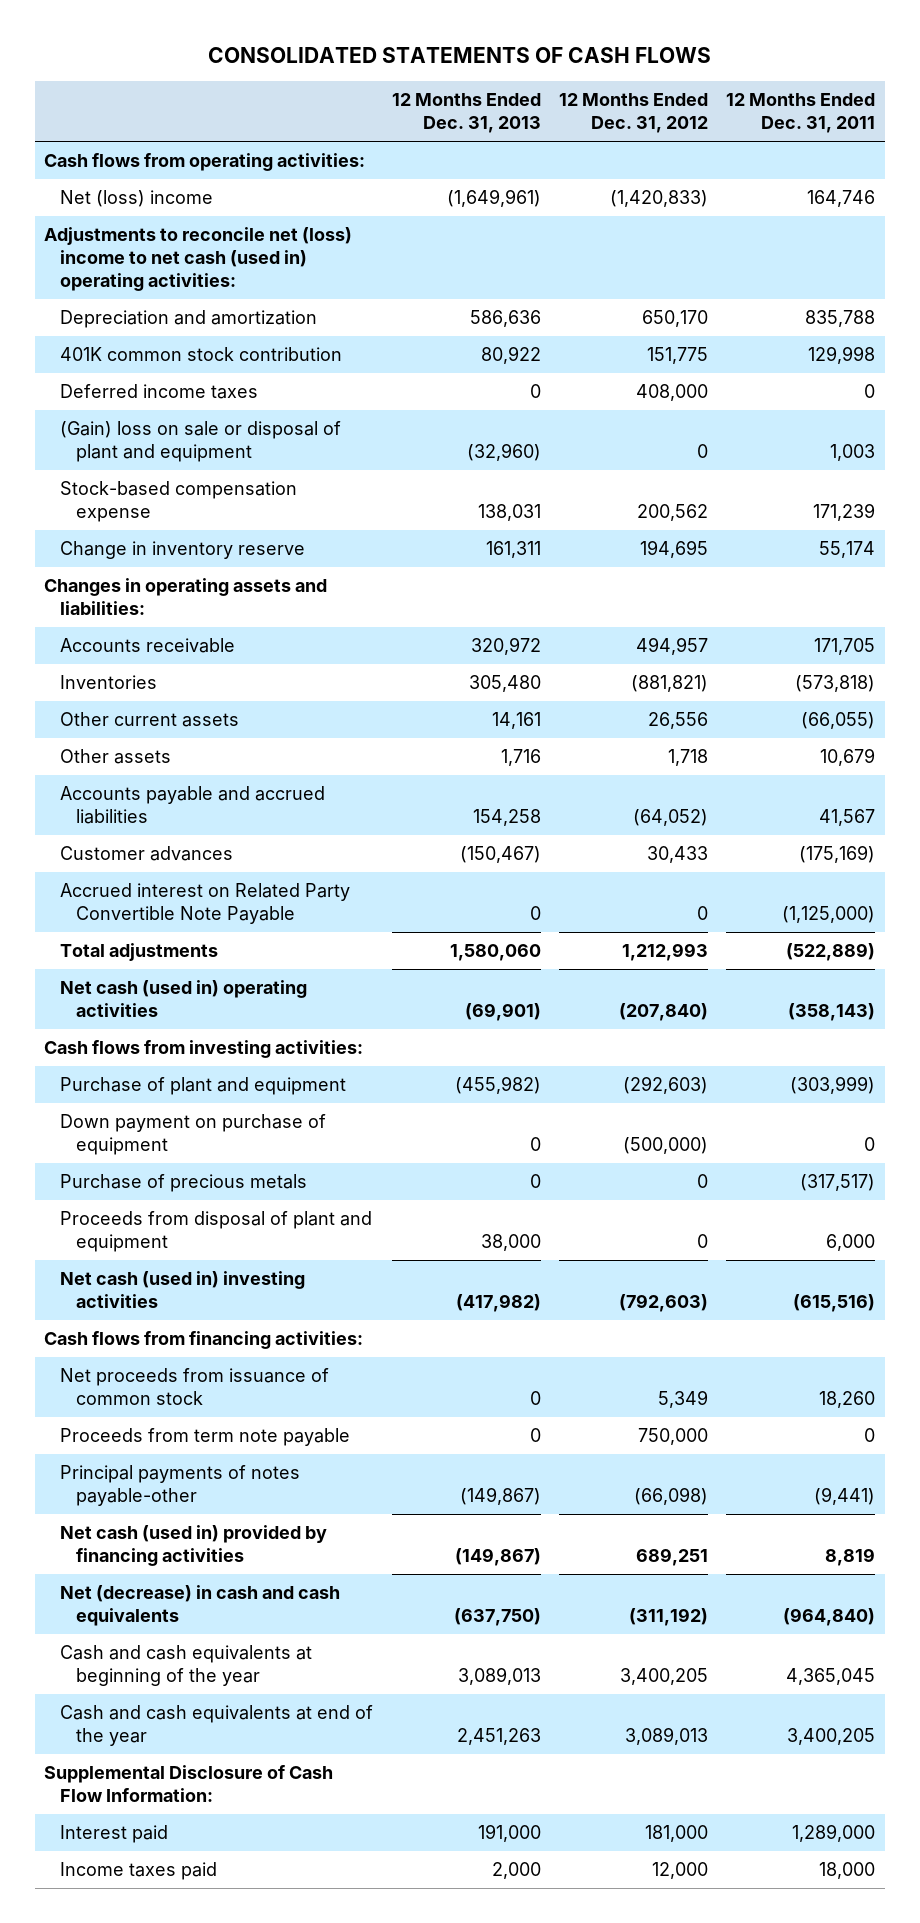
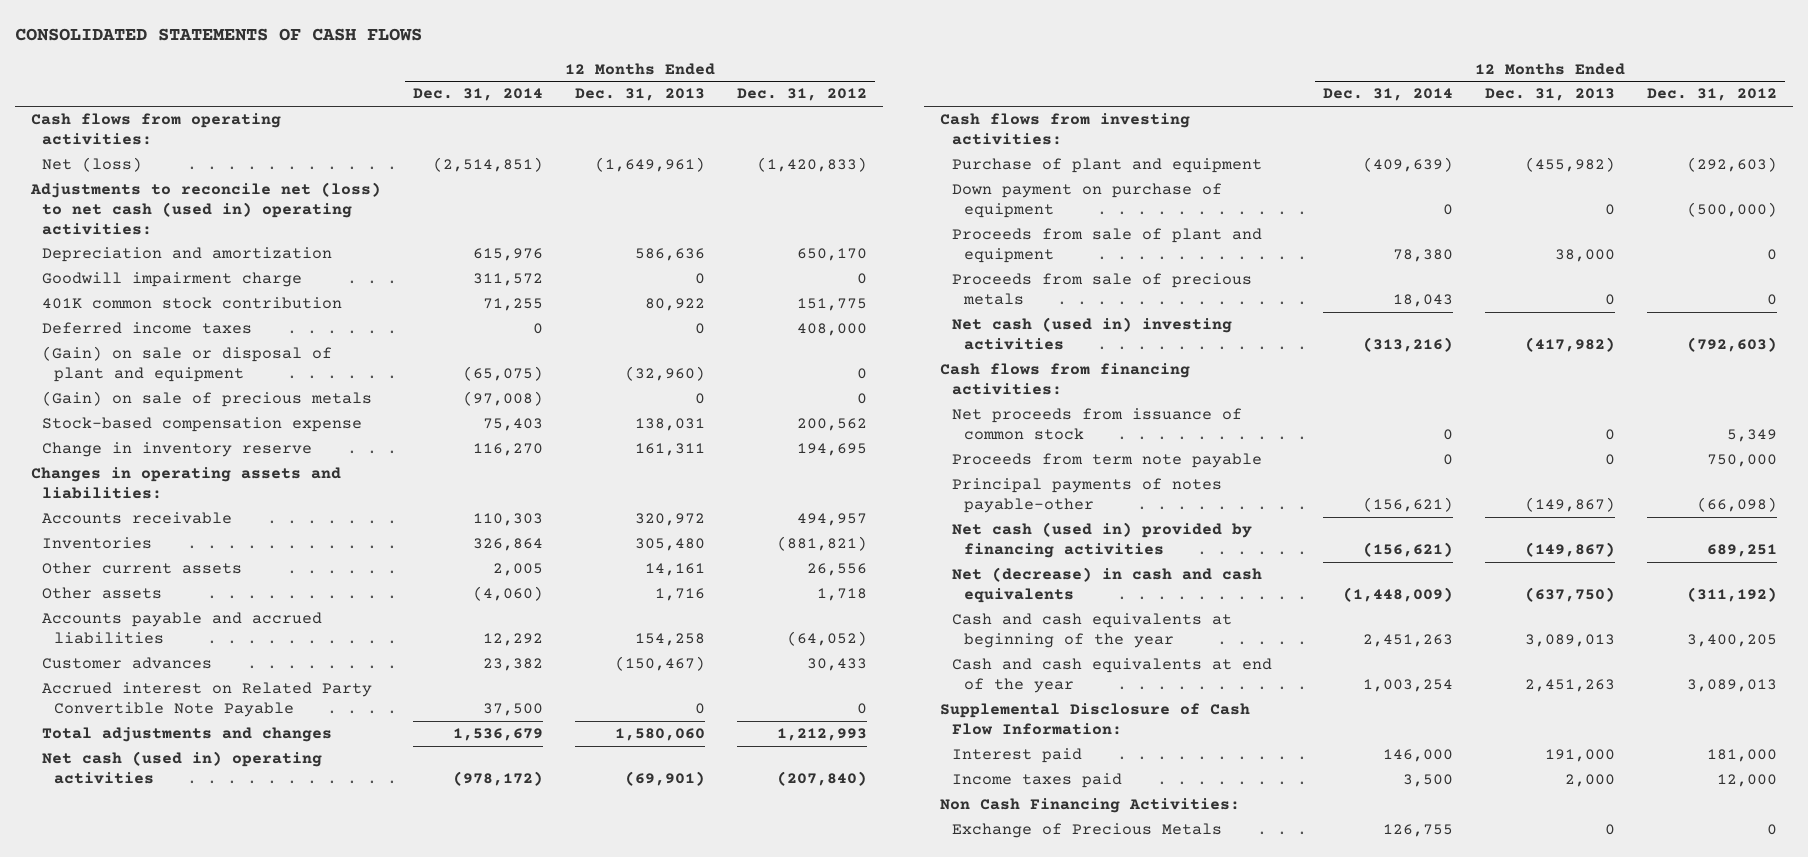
[726,93,876,134] 12 Months Ended Dec. 31, 2011 -> none
none -> [412,88,543,102] Dec. 31, 2014
[60,190,214,208] Net (loss) income -> [42,157,143,173] Net (loss)
[44,227,353,292] Adjustments to reconcile net (loss) income to net cash (used in) operating activities: -> [29,182,381,235] Adjustments to reconcile net (loss) to net cash (used in) operating activities:
none -> [42,272,303,288] Goodwill impairment charge
[60,421,342,463] (Gain) loss on sale or disposal of plant and equipment -> [42,346,333,382] (Gain) on sale or disposal of plant and equipment
none -> [42,391,373,408] (Gain) on sale of precious metals
[60,943,219,962] Total adjustments -> [42,727,333,743] Total adjustments and changes
[60,1174,308,1193] Purchase of precious metals -> none
[60,1211,373,1253] Proceeds from disposal of plant and equipment -> [952,228,1263,263] Proceeds from sale of plant and equipment
none -> [952,273,1253,305] Proceeds from sale of precious metals
none -> [940,798,1241,814] Non Cash Financing Activities:
none -> [952,823,1223,839] Exchange of Precious Metals

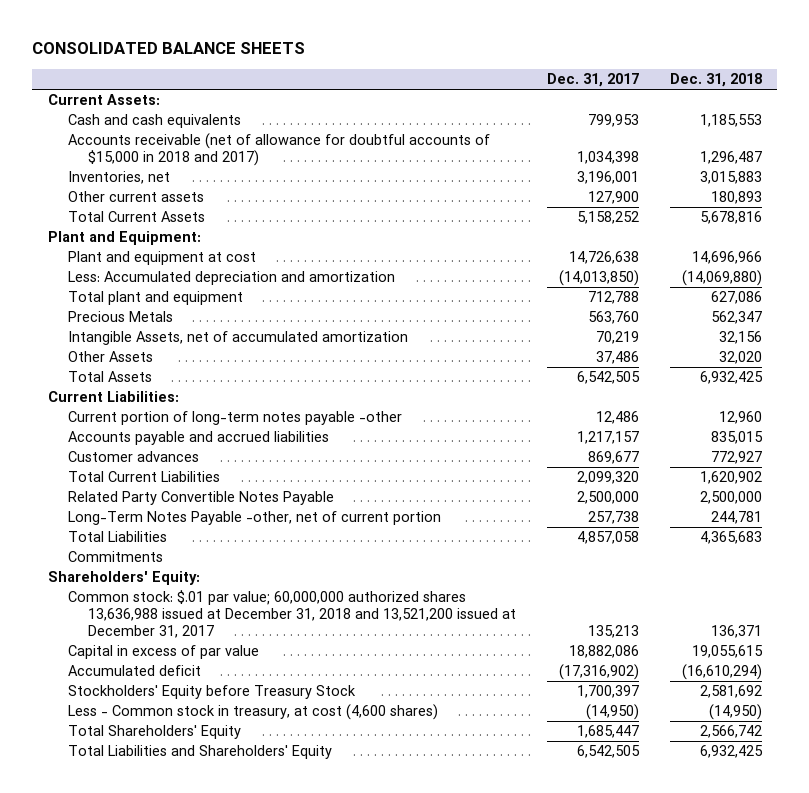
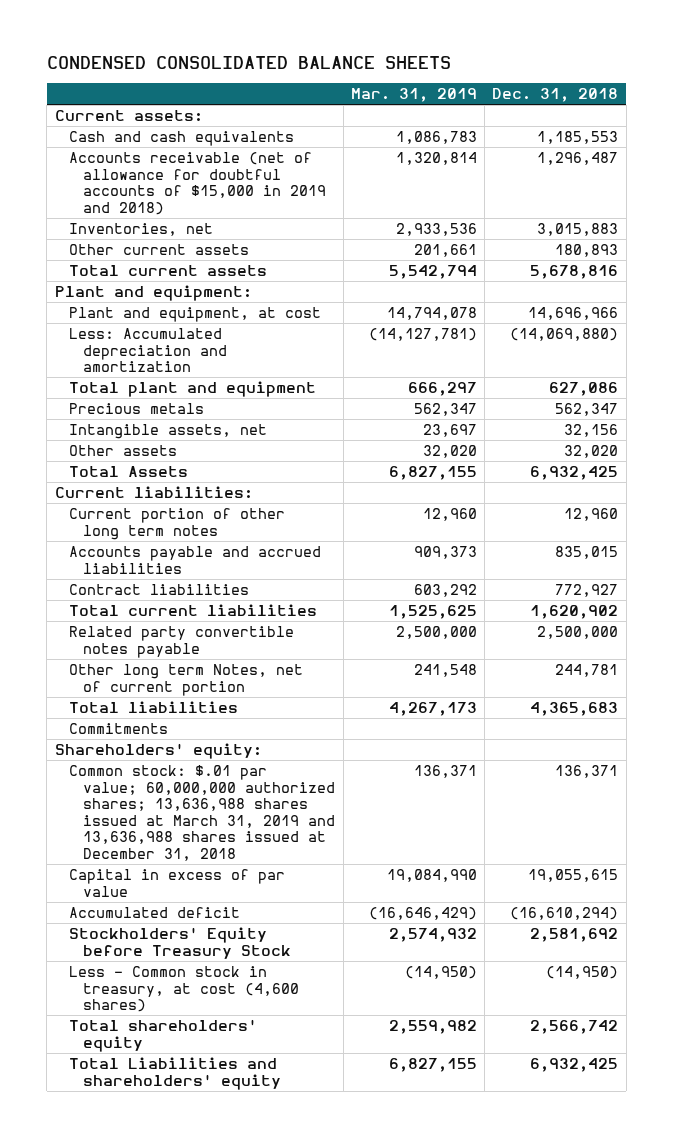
[32,42,306,55] CONSOLIDATED BALANCE SHEETS -> [46,56,451,70] CONDENSED CONSOLIDATED BALANCE SHEETS
[546,72,639,87] Dec. 31, 2017 -> none
none -> [350,88,477,103] Mar. 31, 2019
[47,94,160,106] Current Assets: -> [54,109,203,122] Current assets:
[67,133,490,166] Accounts receivable (net of allowance for doubtful accounts of $15,000 in 2018 and 2017) -> [69,151,327,215] Accounts receivable (net of allowance for doubtful accounts of $15,000 in 2019 and 2018)
[67,211,205,223] Total Current Assets -> [69,264,268,276] Total current assets
[47,231,201,246] Plant and Equipment: -> [54,284,252,301] Plant and equipment:
[67,251,256,266] Plant and equipment at cost -> [69,306,322,322] Plant and equipment, at cost
[67,311,173,323] Precious Metals -> [69,402,205,414] Precious metals
[67,331,408,346] Intangible Assets, net of accumulated amortization -> [69,423,268,439] Intangible assets, net
[67,351,153,363] Other Assets -> [69,444,178,456] Other assets
[47,391,179,403] Current Liabilities: -> [54,485,253,499] Current liabilities:
[67,411,402,426] Current portion of long-term notes payable -other -> [69,507,286,540] Current portion of other long term notes
[67,451,199,463] Customer advances -> [69,583,250,595] Contract liabilities
[67,471,220,483] Total Current Liabilities -> [69,603,318,616] Total current liabilities
[67,491,334,506] Related Party Convertible Notes Payable -> [69,625,295,658] Related party convertible notes payable
[67,511,441,526] Long-Term Notes Payable -other, net of current portion -> [69,663,304,696] Other long term Notes, net of current portion
[67,531,167,543] Total Liabilities -> [69,700,239,713] Total liabilities
[47,571,200,586] Shareholders' Equity: -> [54,742,262,759] Shareholders' equity:
[67,590,516,638] Common stock: $.01 par value; 60,000,000 authorized shares 13,636,988 issued at December 31, 2018 and 13,521,200 issued at December 31, 2017 -> [69,764,336,862] Common stock: $.01 par value; 60,000,000 authorized shares; 13,636,988 shares issued at March 31, 2019 and 13,636,988 shares issued at December 31, 2018
[67,725,241,740] Total Shareholders' Equity -> [69,1018,258,1052] Total shareholders' equity
[67,745,332,760] Total Liabilities and Shareholders' Equity -> [69,1056,282,1090] Total Liabilities and shareholders' equity

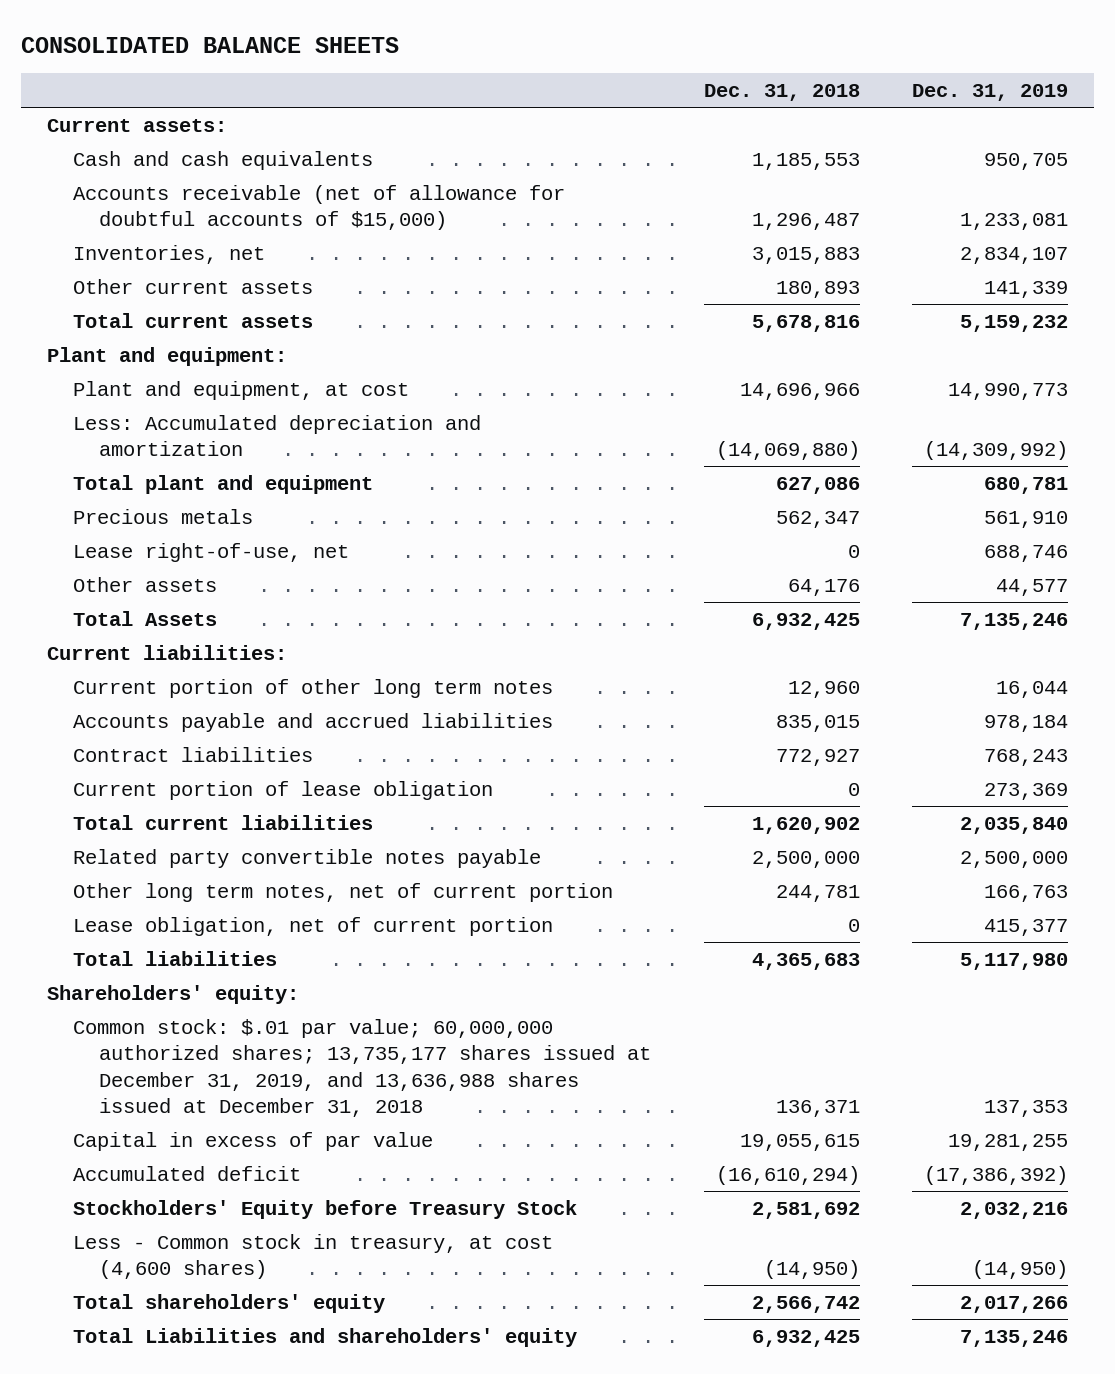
[46,56,451,70] CONDENSED CONSOLIDATED BALANCE SHEETS -> [21,36,400,53] CONSOLIDATED BALANCE SHEETS
[350,88,477,103] Mar. 31, 2019 -> none
none -> [912,83,1069,101] Dec. 31, 2019
[69,151,327,215] Accounts receivable (net of allowance for doubtful accounts of $15,000 in 2019 and 2018) -> [73,184,566,231] Accounts receivable (net of allowance for doubtful accounts of $15,000)
[69,423,268,439] Intangible assets, net -> none
none -> [73,542,350,562] Lease right-of-use, net
[564,444,619,458] 32,020 -> [787,578,860,596] 64,176
none -> [73,780,494,800] Current portion of lease obligation
[69,663,304,696] Other long term Notes, net of current portion -> [73,882,614,902] Other long term notes, net of current portion
none -> [73,916,554,936] Lease obligation, net of current portion
[69,722,169,734] Commitments -> none
[69,764,336,862] Common stock: $.01 par value; 60,000,000 authorized shares; 13,636,988 shares issued at March 31, 2019 and 13,636,988 shares issued at December 31, 2018 -> [73,1018,652,1117] Common stock: $.01 par value; 60,000,000 authorized shares; 13,735,177 shares issued at December 31, 2019, and 13,636,988 shares issued at December 31, 2018

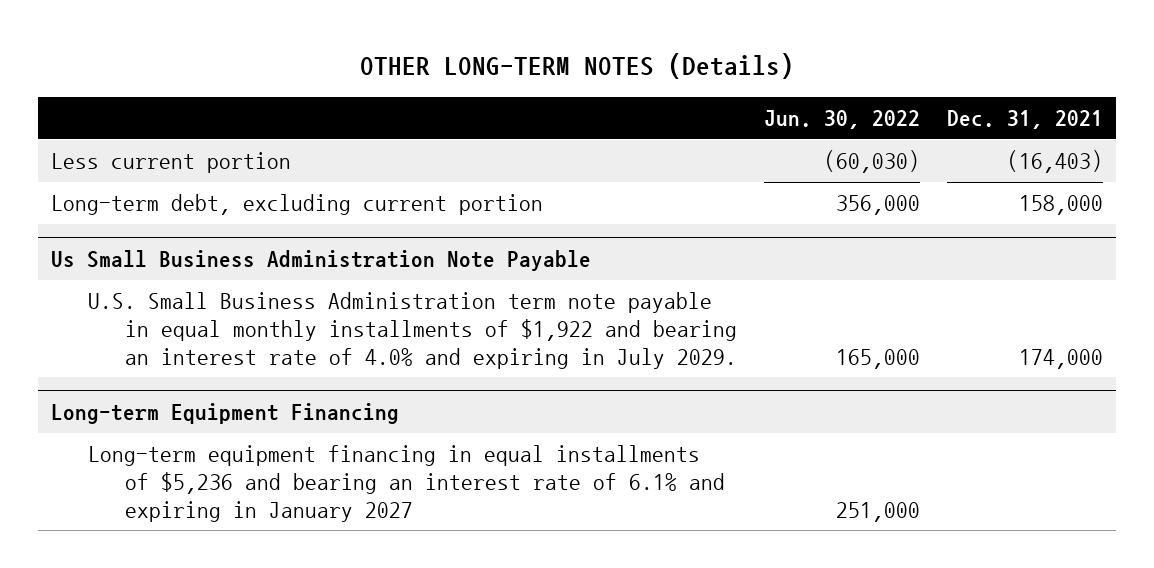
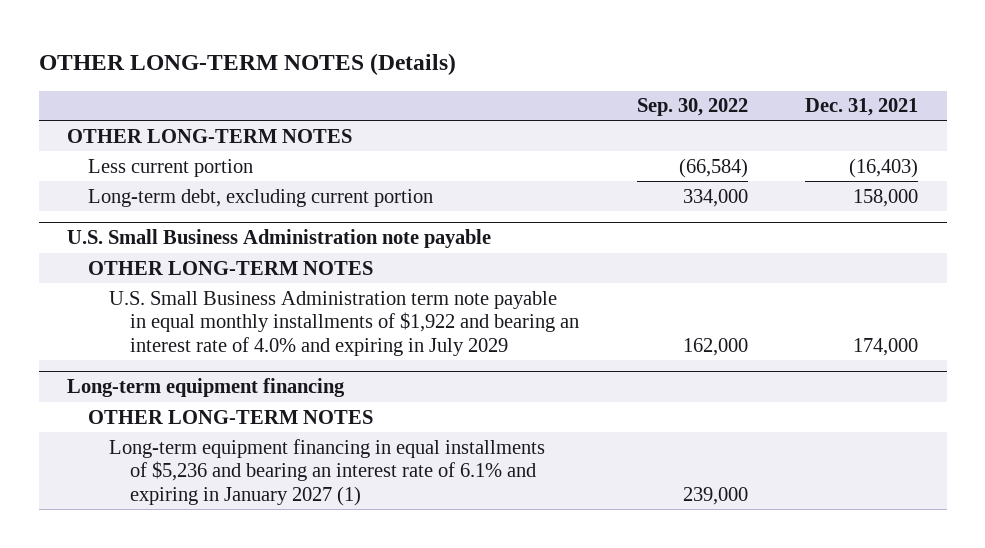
[764,110,921,130] Jun. 30, 2022 -> none
none -> [636,98,748,117] Sep. 30, 2022
none -> [67,128,353,143] OTHER LONG-TERM NOTES
[51,250,592,272] Us Small Business Administration Note Payable -> [67,229,492,249] U.S. Small Business Administration note payable
none -> [88,260,374,275] OTHER LONG-TERM NOTES
[88,292,738,369] U.S. Small Business Administration term note payable in equal monthly installments of $1,922 and bearing an interest rate of 4.0% and expiring in July 2029. -> [109,290,580,356] U.S. Small Business Administration term note payable in equal monthly installments of $1,922 and bearing an interest rate of 4.0% and expiring in July 2029
[51,403,400,425] Long-term Equipment Financing -> [67,378,346,398] Long-term equipment financing
none -> [88,409,374,424] OTHER LONG-TERM NOTES
[88,445,726,522] Long-term equipment financing in equal installments of $5,236 and bearing an interest rate of 6.1% and expiring in January 2027 -> [109,438,546,506] Long-term equipment financing in equal installments of $5,236 and bearing an interest rate of 6.1% and expiring in January 2027 (1)

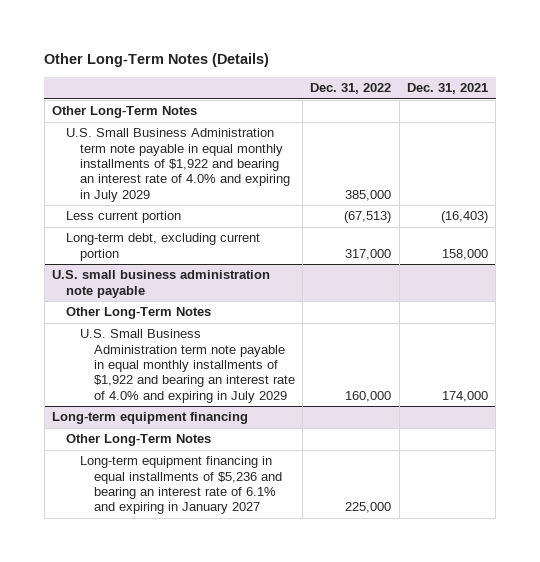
[38,53,456,76] OTHER LONG-TERM NOTES (Details) -> [44,52,270,67] Other Long-Term Notes (Details)
[636,98,748,117] Sep. 30, 2022 -> none
none -> [310,83,392,95] Dec. 31, 2022
[67,128,353,143] OTHER LONG-TERM NOTES -> [51,106,197,119] Other Long-Term Notes
none -> [65,128,290,202] U.S. Small Business Administration term note payable in equal monthly installments of $1,922 and bearing an interest rate of 4.0% and expiring in July 2029
[67,229,492,249] U.S. Small Business Administration note payable -> [51,270,270,298] U.S. small business administration note payable
[88,260,374,275] OTHER LONG-TERM NOTES -> [65,307,211,320] Other Long-Term Notes
[88,409,374,424] OTHER LONG-TERM NOTES -> [65,434,211,447] Other Long-Term Notes
[109,438,546,506] Long-term equipment financing in equal installments of $5,236 and bearing an interest rate of 6.1% and expiring in January 2027 (1) -> [79,456,282,515] Long-term equipment financing in equal installments of $5,236 and bearing an interest rate of 6.1% and expiring in January 2027

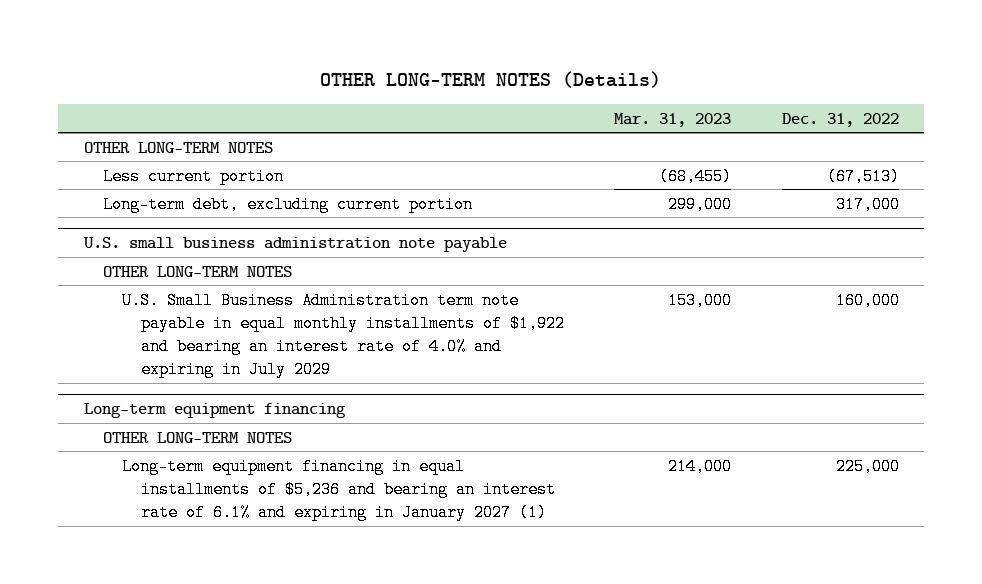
[44,52,270,67] Other Long-Term Notes (Details) -> [320,71,662,89] OTHER LONG-TERM NOTES (Details)
[407,83,489,95] Dec. 31, 2021 -> none
none -> [614,112,732,127] Mar. 31, 2023
[65,128,290,202] U.S. Small Business Administration term note payable in equal monthly installments of $1,922 and bearing an interest rate of 4.0% and expiring in July 2029 -> none
[51,106,197,119] Other Long-Term Notes -> [83,141,273,153] OTHER LONG-TERM NOTES
[65,307,211,320] Other Long-Term Notes -> [102,265,292,277] OTHER LONG-TERM NOTES
[65,434,211,447] Other Long-Term Notes -> [102,431,292,443] OTHER LONG-TERM NOTES
[79,456,282,515] Long-term equipment financing in equal installments of $5,236 and bearing an interest rate of 6.1% and expiring in January 2027 -> [121,457,556,521] Long-term equipment financing in equal installments of $5,236 and bearing an interest rate of 6.1% and expiring in January 2027 (1)

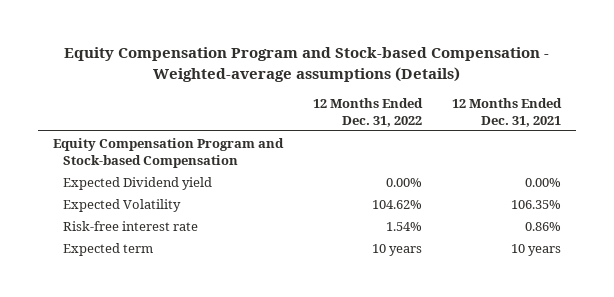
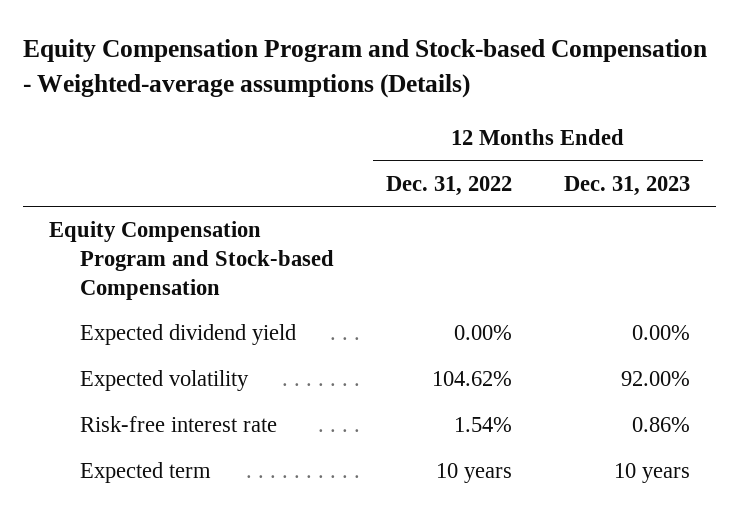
[452,97,563,127] 12 Months Ended Dec. 31, 2021 -> none
none -> [563,175,690,196] Dec. 31, 2023
[62,176,212,190] Expected Dividend yield -> [80,324,297,346] Expected dividend yield
[62,198,181,212] Expected Volatility -> [80,370,250,392] Expected volatility

